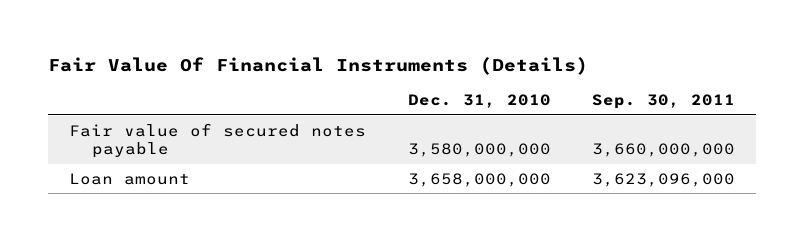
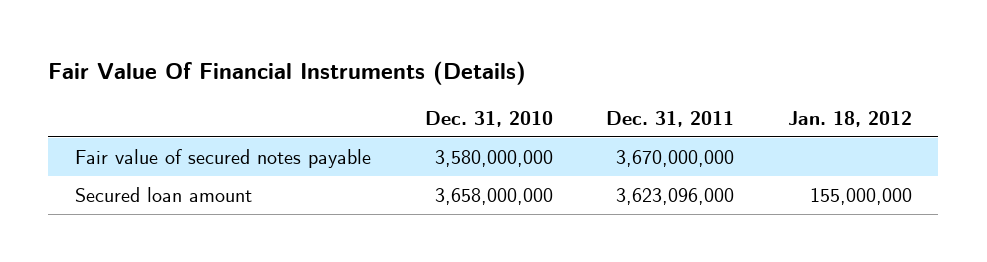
[592,94,736,110] Sep. 30, 2011 -> none
none -> [606,110,735,127] Dec. 31, 2011
none -> [787,110,912,127] Jan. 18, 2012
[68,172,190,185] Loan amount -> [75,186,253,202] Secured loan amount

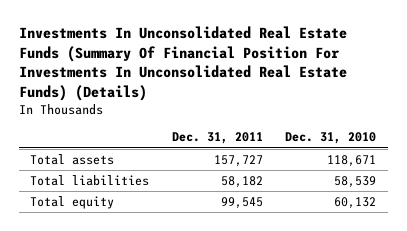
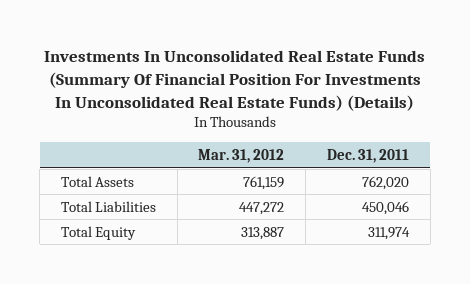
[285,132,377,145] Dec. 31, 2010 -> none
none -> [198,148,285,163] Mar. 31, 2012
[30,154,115,166] Total assets -> [60,175,134,187] Total Assets
[213,155,263,168] 157,727 -> [361,175,409,190] 762,020
[30,175,150,187] Total liabilities -> [60,200,156,212] Total Liabilities
[220,176,263,189] 58,182 -> [361,200,409,215] 450,046
[30,196,115,210] Total equity -> [60,225,136,240] Total Equity
[220,197,263,210] 99,545 -> [367,226,410,240] 311,974

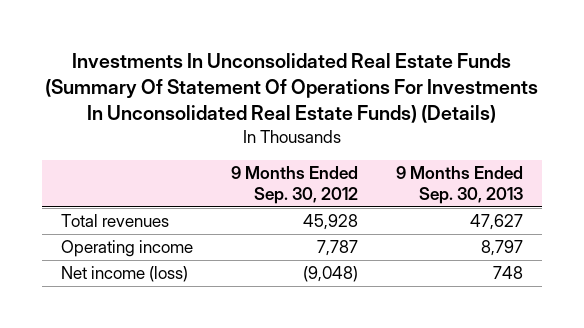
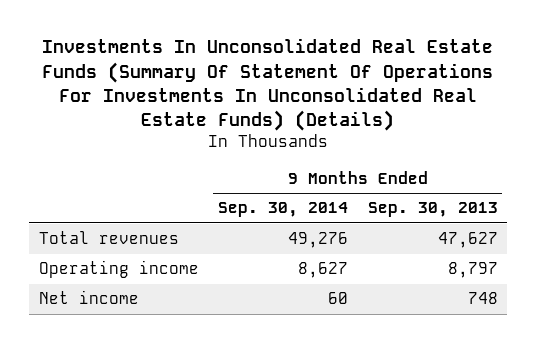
[230,165,358,204] 9 Months Ended Sep. 30, 2012 -> none
none -> [218,202,349,218] Sep. 30, 2014
[60,266,188,283] Net income (loss) -> [38,290,139,305] Net income

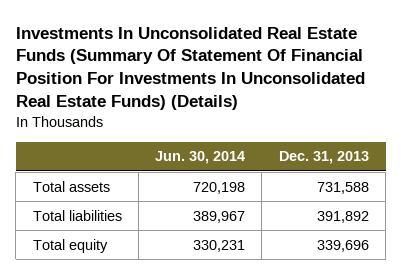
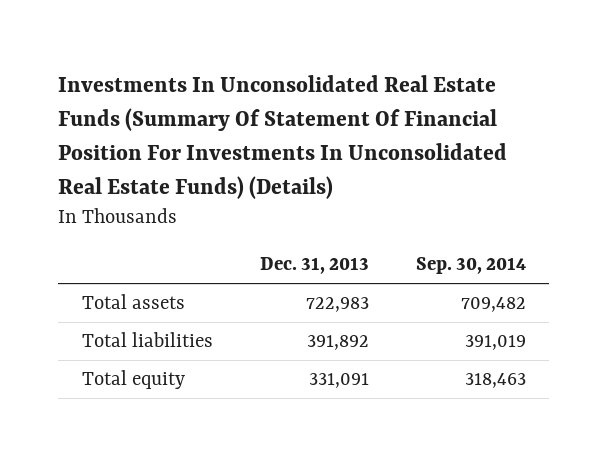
[155,151,246,165] Jun. 30, 2014 -> none
none -> [415,257,526,275] Sep. 30, 2014
[316,181,369,194] 731,588 -> [305,297,369,313] 722,983
[316,239,369,252] 339,696 -> [308,373,369,389] 331,091

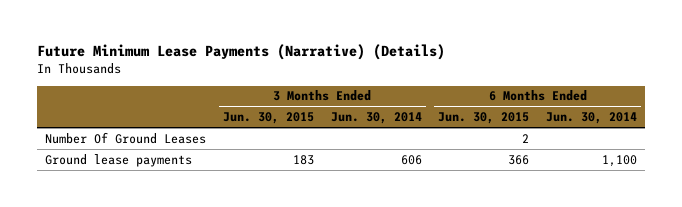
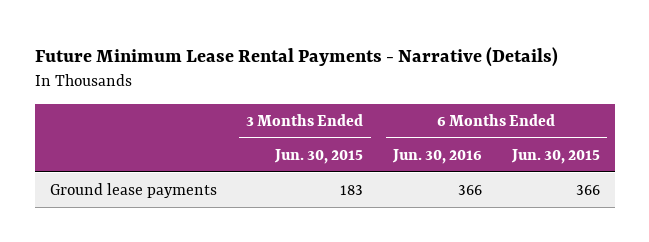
[36,44,445,61] Future Minimum Lease Payments (Narrative) (Details) -> [34,47,558,68] Future Minimum Lease Rental Payments - Narrative (Details)
[330,112,422,125] Jun. 30, 2014 -> none
[545,112,637,125] Jun. 30, 2014 -> none
none -> [391,148,482,164] Jun. 30, 2016
[45,131,207,144] Number Of Ground Leases -> none

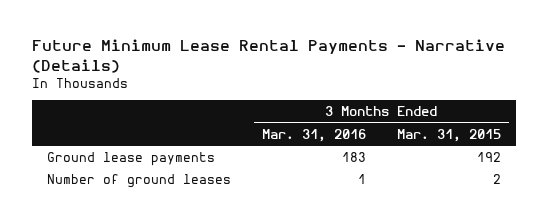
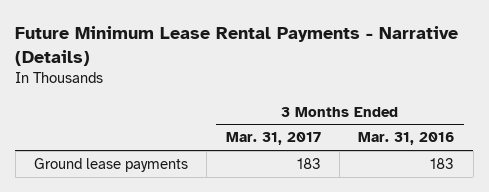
[396,128,501,142] Mar. 31, 2015 -> none
none -> [225,132,321,146] Mar. 31, 2017
[47,173,232,188] Number of ground leases -> none

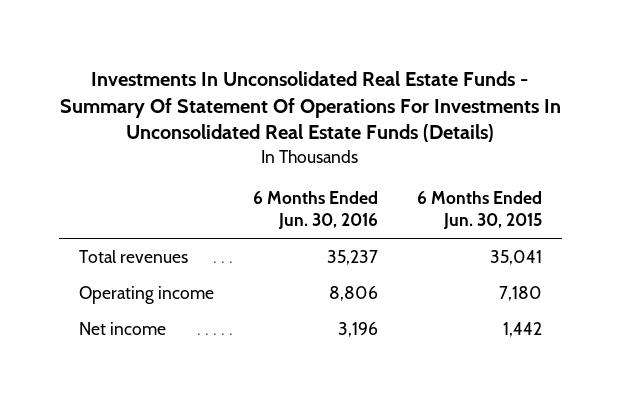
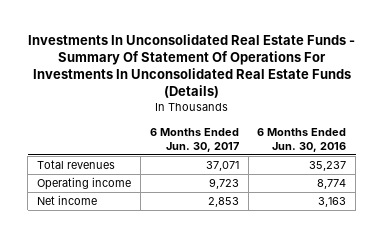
[417,191,543,230] 6 Months Ended Jun. 30, 2015 -> none
none -> [149,127,239,152] 6 Months Ended Jun. 30, 2017
[328,285,378,301] 8,806 -> [317,179,347,190] 8,774
[337,321,378,337] 3,196 -> [318,197,347,208] 3,163

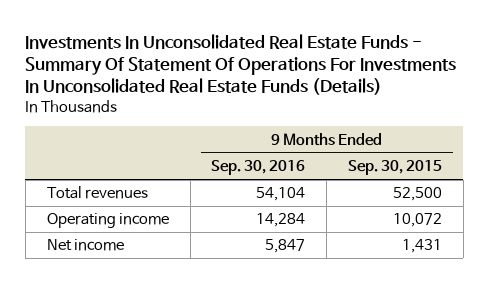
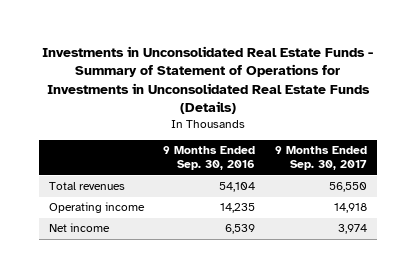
[25,33,457,96] Investments In Unconsolidated Real Estate Funds - Summary Of Statement Of Operations For Investments In Unconsolidated Real Estate Funds (Details) -> [41,46,373,114] Investments in Unconsolidated Real Estate Funds - Summary of Statement of Operations for Investments in Unconsolidated Real Estate Funds (Details)
[348,160,443,176] Sep. 30, 2015 -> none
none -> [274,146,367,171] 9 Months Ended Sep. 30, 2017
[256,213,306,228] 14,284 -> [220,203,256,214] 14,235
[265,239,306,254] 5,847 -> [225,224,256,235] 6,539

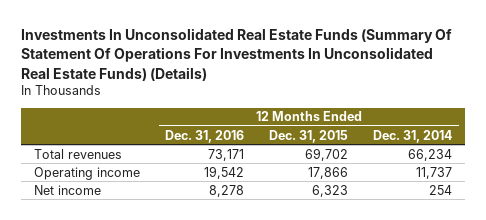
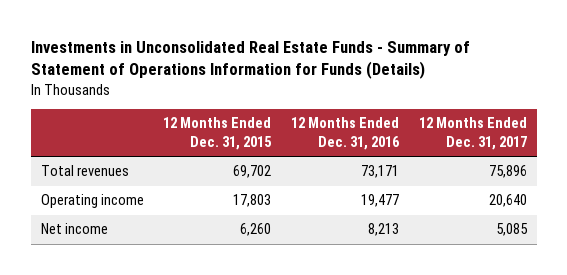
[21,28,453,81] Investments In Unconsolidated Real Estate Funds (Summary Of Statement Of Operations For Investments In Unconsolidated Real Estate Funds) (Details) -> [30,41,470,80] Investments in Unconsolidated Real Estate Funds - Summary of Statement of Operations Information for Funds (Details)
[373,129,453,143] Dec. 31, 2014 -> none
none -> [418,117,527,151] 12 Months Ended Dec. 31, 2017
[203,165,244,179] 19,542 -> [361,194,400,208] 19,477
[308,166,349,179] 17,866 -> [233,194,272,208] 17,803
[208,184,244,197] 8,278 -> [368,223,400,237] 8,213
[312,184,349,197] 6,323 -> [240,223,272,237] 6,260

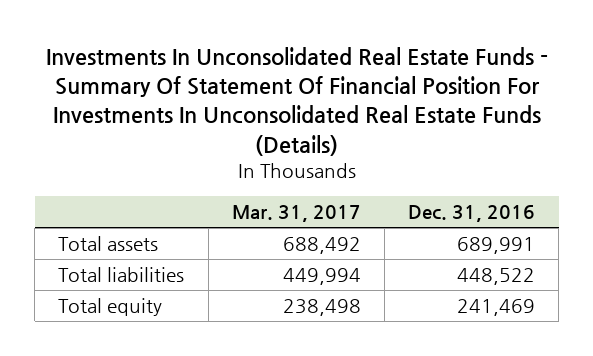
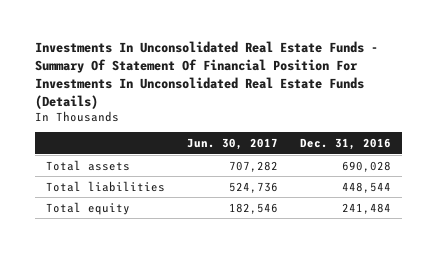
[231,205,361,223] Mar. 31, 2017 -> none
none -> [186,138,278,151] Jun. 30, 2017
[457,237,536,255] 689,991 -> [342,160,392,172] 690,028
[457,268,536,286] 448,522 -> [342,181,392,193] 448,544
[457,299,536,317] 241,469 -> [342,202,392,214] 241,484

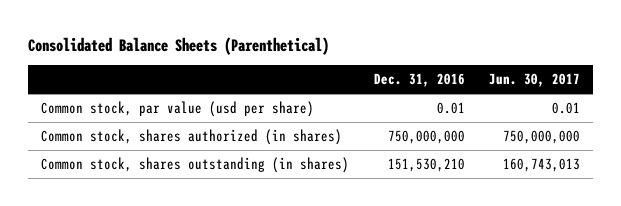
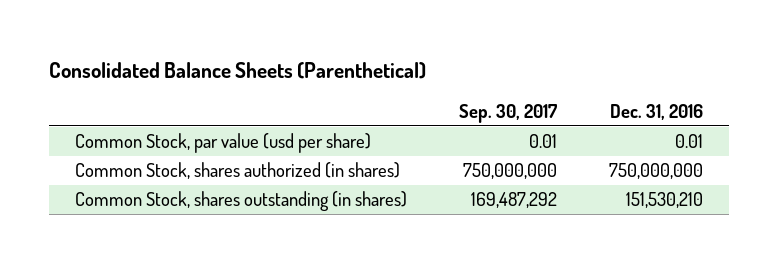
[489,73,581,88] Jun. 30, 2017 -> none
none -> [459,103,558,123] Sep. 30, 2017
[40,100,314,117] Common stock, par value (usd per share) -> [75,133,372,154] Common Stock, par value (usd per share)
[40,128,342,145] Common stock, shares authorized (in shares) -> [75,162,401,180] Common Stock, shares authorized (in shares)
[40,156,349,173] Common stock, shares outstanding (in shares) -> [75,191,408,212] Common Stock, shares outstanding (in shares)

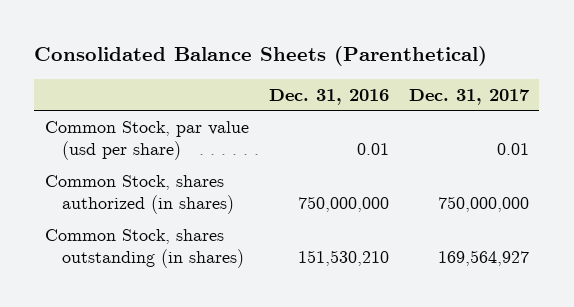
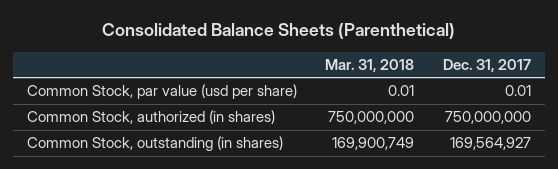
[268,88,389,105] Dec. 31, 2016 -> none
none -> [325,58,415,72] Mar. 31, 2018
[44,174,234,214] Common Stock, shares authorized (in shares) -> [27,110,276,125] Common Stock, authorized (in shares)
[44,228,244,268] Common Stock, shares outstanding (in shares) -> [27,136,284,152] Common Stock, outstanding (in shares)

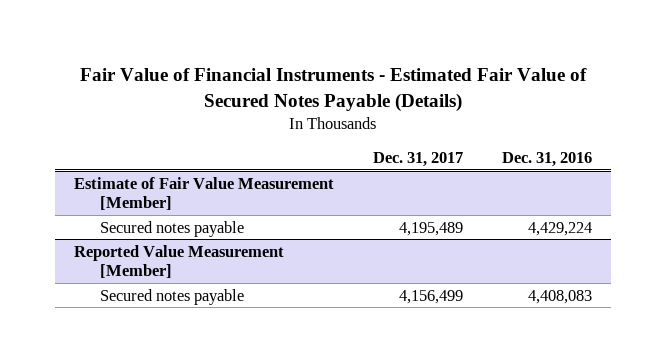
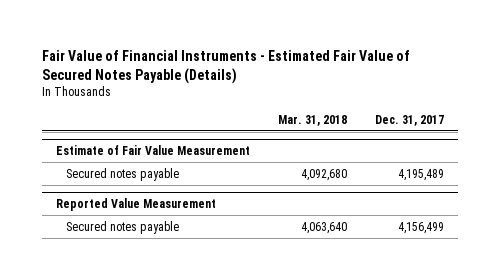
[502,152,593,168] Dec. 31, 2016 -> none
none -> [278,114,348,126] Mar. 31, 2018
[74,176,335,211] Estimate of Fair Value Measurement [Member] -> [55,144,250,155] Estimate of Fair Value Measurement
[74,244,285,279] Reported Value Measurement [Member] -> [55,197,216,211] Reported Value Measurement

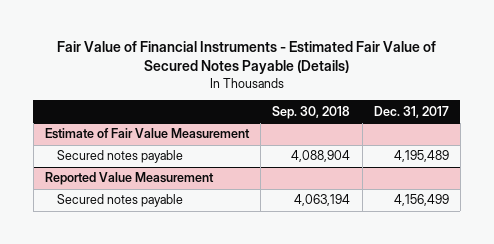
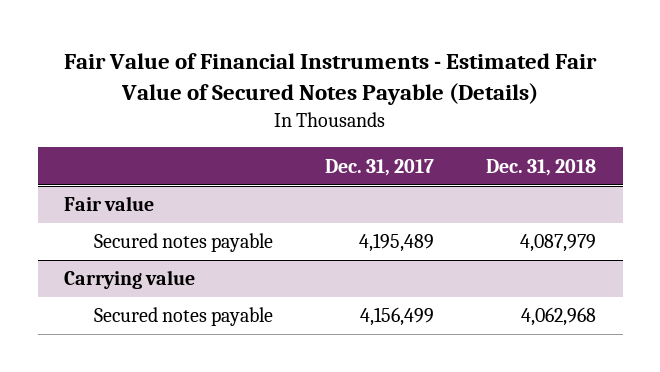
[272,105,351,119] Sep. 30, 2018 -> none
none -> [486,158,597,176] Dec. 31, 2018
[44,128,250,140] Estimate of Fair Value Measurement -> [63,196,154,212] Fair value
[44,172,214,186] Reported Value Measurement -> [63,270,195,290] Carrying value

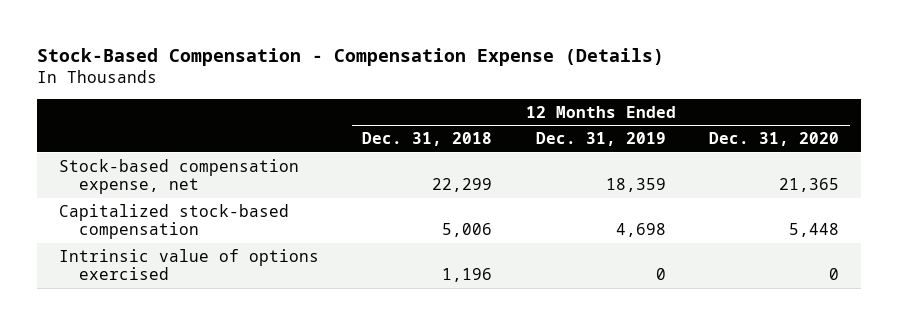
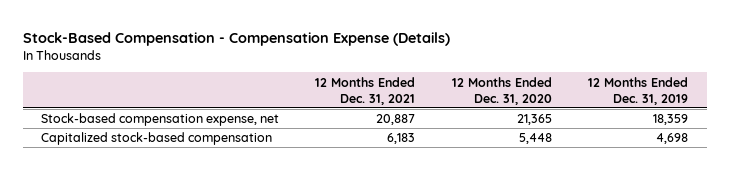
[362,132,493,147] Dec. 31, 2018 -> none
none -> [315,76,416,105] 12 Months Ended Dec. 31, 2021
[58,248,319,281] Intrinsic value of options exercised -> none

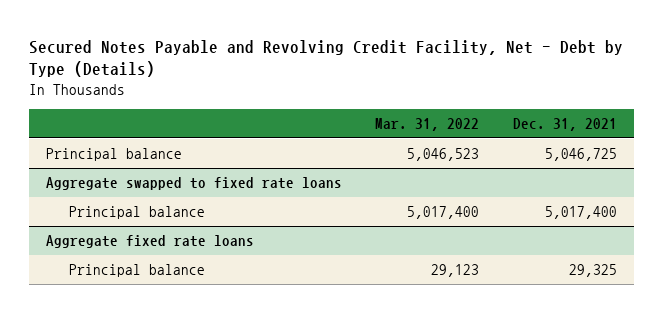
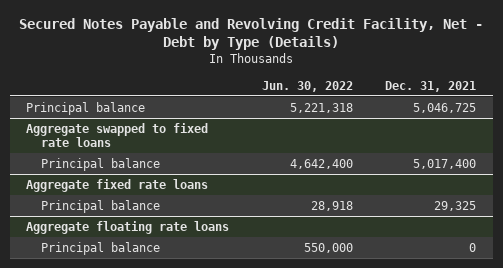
[375,117,480,131] Mar. 31, 2022 -> none
none -> [261,80,353,92] Jun. 30, 2022
none -> [26,220,230,234] Aggregate floating rate loans
none -> [41,241,161,255] Principal balance

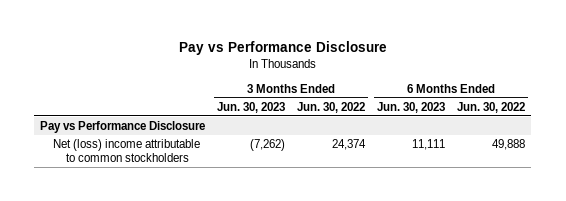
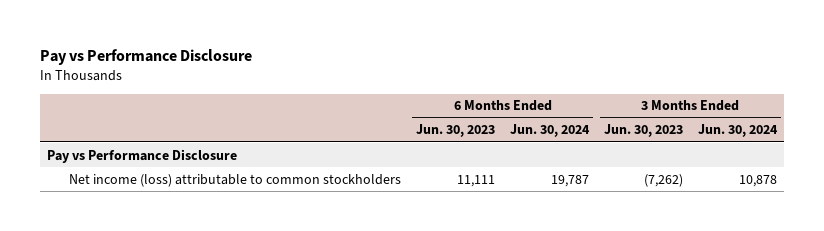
[297,101,366,113] Jun. 30, 2022 -> none
[457,101,526,113] Jun. 30, 2022 -> none
none -> [510,124,591,138] Jun. 30, 2024
none -> [697,124,778,138] Jun. 30, 2024
[53,139,201,162] Net (loss) income attributable to common stockholders -> [69,173,402,187] Net income (loss) attributable to common stockholders

